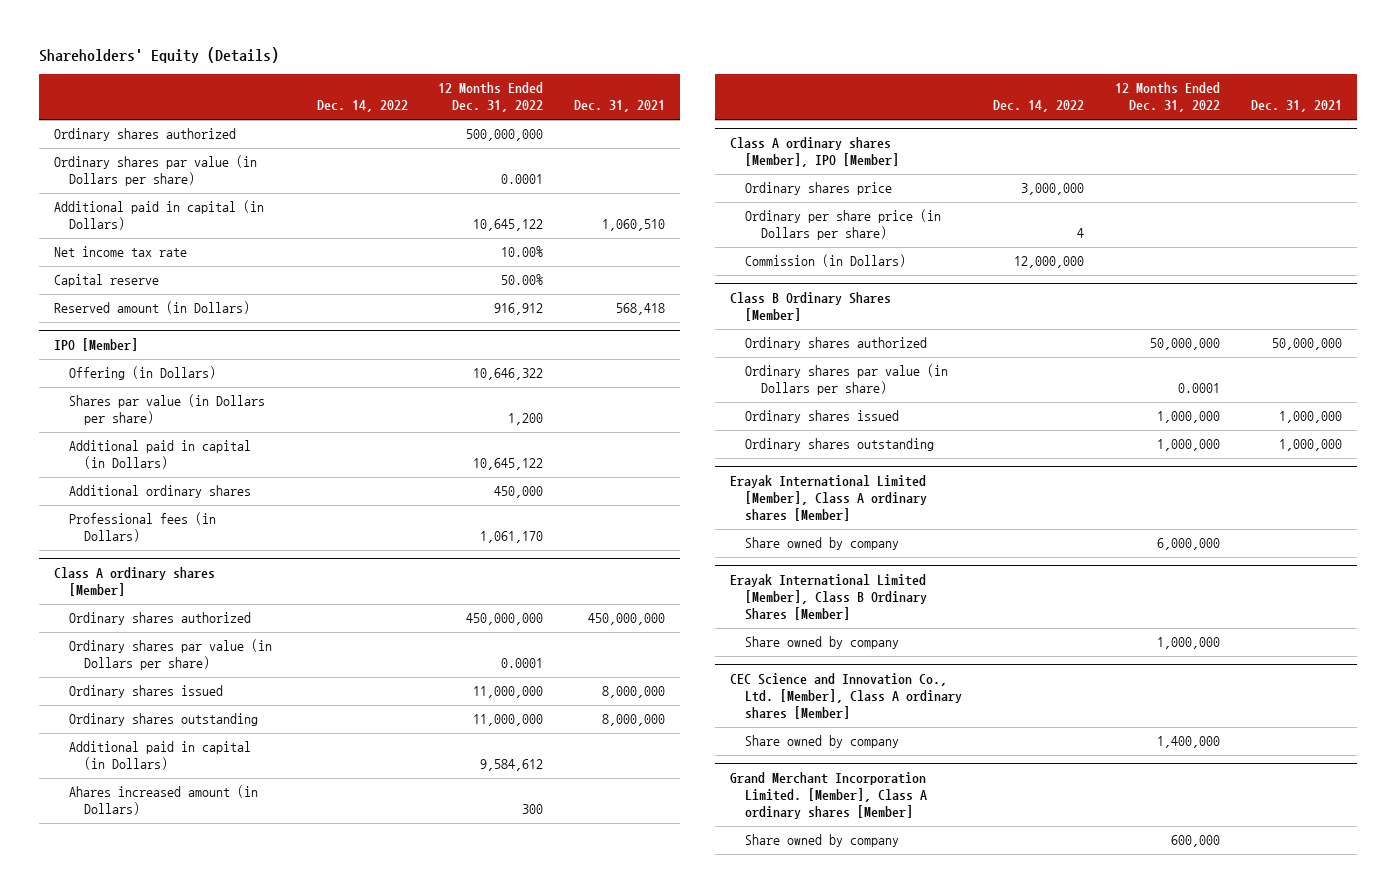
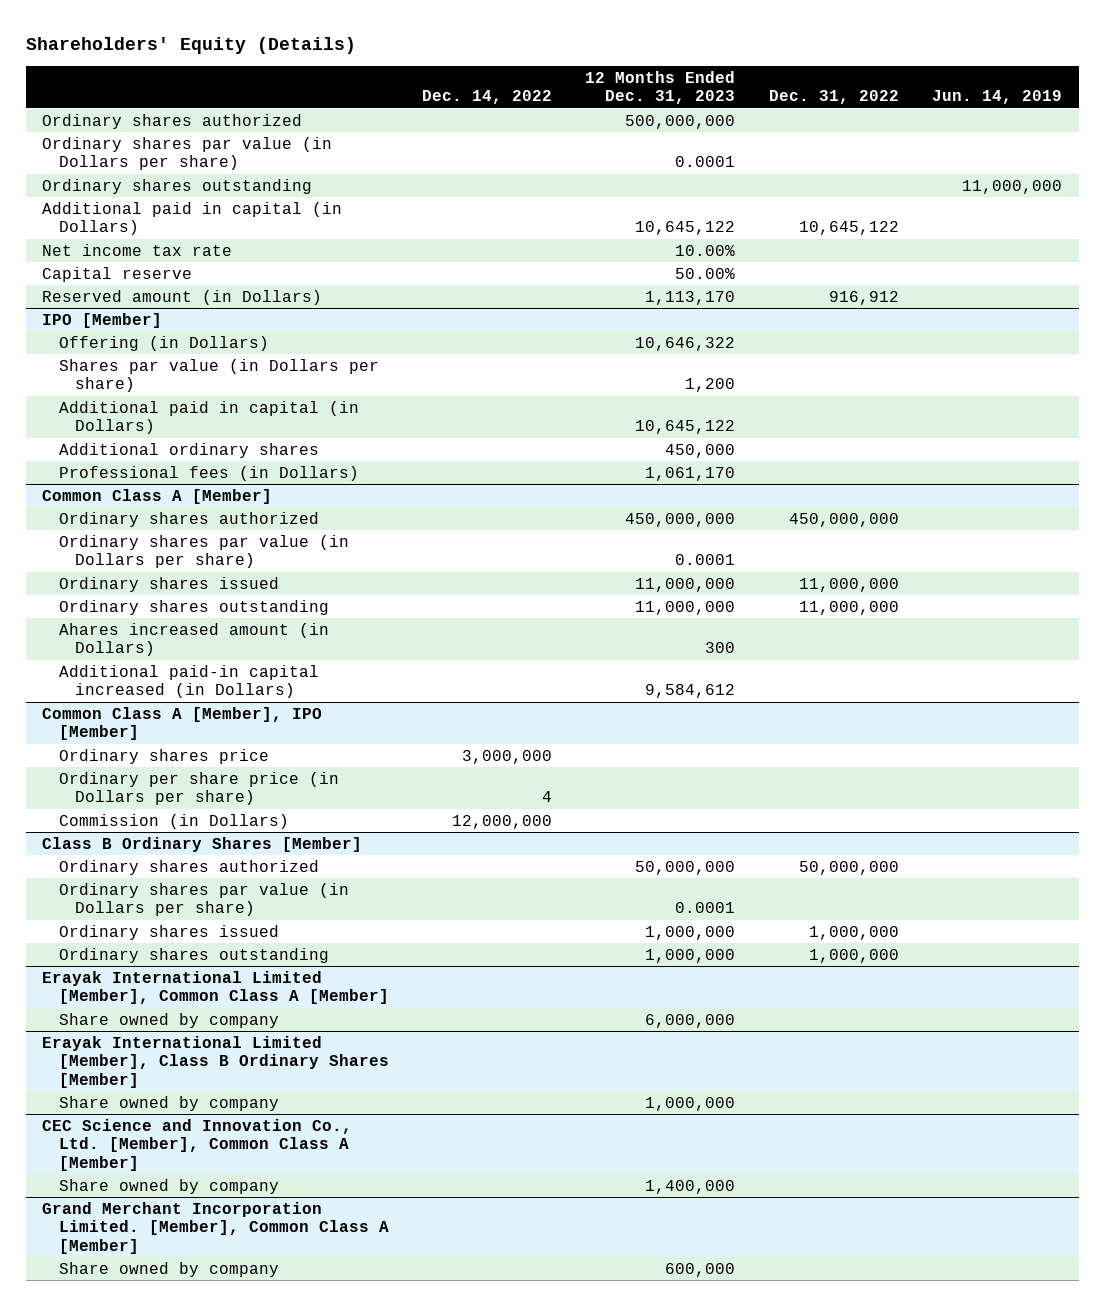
[438,82,544,113] 12 Months Ended Dec. 31, 2022 -> none
[574,100,666,113] Dec. 31, 2021 -> none
none -> [585,70,736,105] 12 Months Ended Dec. 31, 2023
none -> [768,90,899,105] Dec. 31, 2022
none -> [932,90,1063,105] Jun. 14, 2019
none -> [42,178,313,194] Ordinary shares outstanding
[53,566,215,596] Class A ordinary shares [Member] -> [42,488,273,504] Common Class A [Member]
[68,741,251,771] Additional paid in capital (in Dollars) -> none
none -> [58,664,319,699] Additional paid-in capital increased (in Dollars)
[730,136,900,167] Class A ordinary shares [Member], IPO [Member] -> [42,706,323,741] Common Class A [Member], IPO [Member]
[730,474,928,522] Erayak International Limited [Member], Class A ordinary shares [Member] -> [42,970,389,1005] Erayak International Limited [Member], Common Class A [Member]
[730,672,963,720] CEC Science and Innovation Co., Ltd. [Member], Class A ordinary shares [Member] -> [42,1118,353,1172] CEC Science and Innovation Co., Ltd. [Member], Common Class A [Member]
[730,771,928,820] Grand Merchant Incorporation Limited. [Member], Class A ordinary shares [Member] -> [42,1201,389,1255] Grand Merchant Incorporation Limited. [Member], Common Class A [Member]

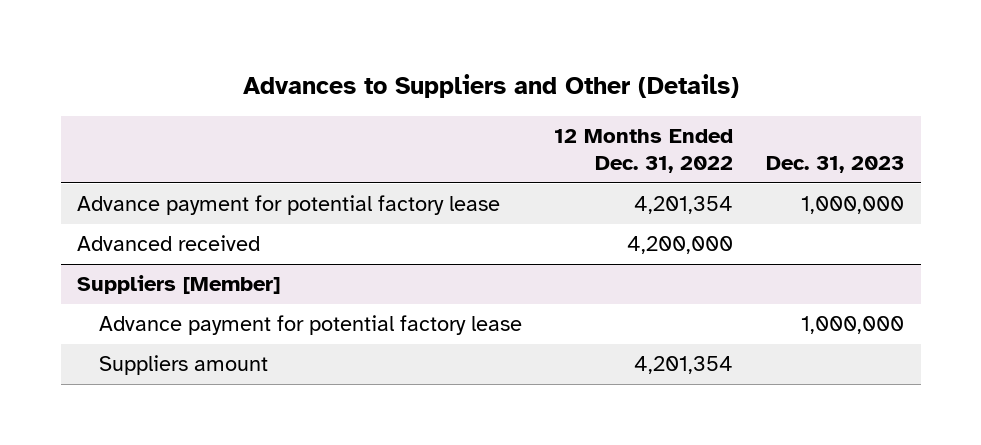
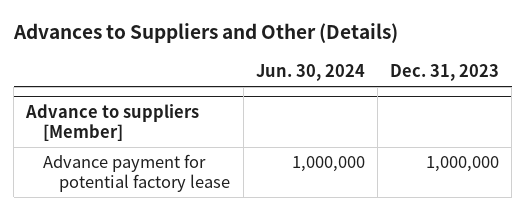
[554,129,734,174] 12 Months Ended Dec. 31, 2022 -> none
none -> [255,64,365,82] Jun. 30, 2024
[77,195,501,216] Advance payment for potential factory lease -> none
[77,235,261,252] Advanced received -> none
[77,275,281,295] Suppliers [Member] -> [25,104,200,141] Advance to suppliers [Member]
[98,355,268,376] Suppliers amount -> none

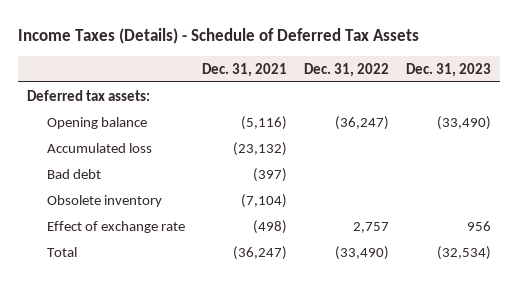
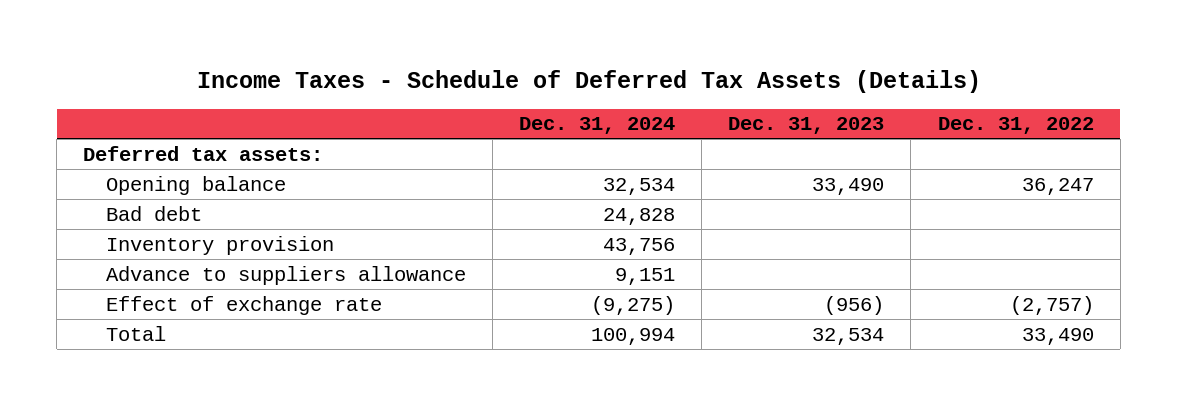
[18,28,420,45] Income Taxes (Details) - Schedule of Deferred Tax Assets -> [196,70,981,94] Income Taxes - Schedule of Deferred Tax Assets (Details)
[202,62,288,77] Dec. 31, 2021 -> none
none -> [518,117,675,135] Dec. 31, 2024
[47,142,153,153] Accumulated loss -> none
[335,115,390,130] (36,247) -> [1021,177,1094,195] 36,247
[437,115,492,130] (33,490) -> [812,177,885,195] 33,490
[47,194,163,207] Obsolete inventory -> none
none -> [105,235,334,255] Inventory provision
none -> [105,265,466,285] Advance to suppliers allowance
[353,221,390,233] 2,757 -> [1009,295,1094,315] (2,757)
[467,220,492,231] 956 -> [824,295,885,315] (956)
[335,245,390,260] (33,490) -> [1021,327,1094,345] 33,490
[437,245,492,260] (32,534) -> [812,327,885,345] 32,534

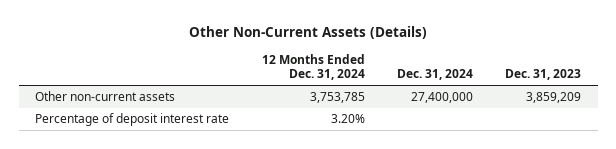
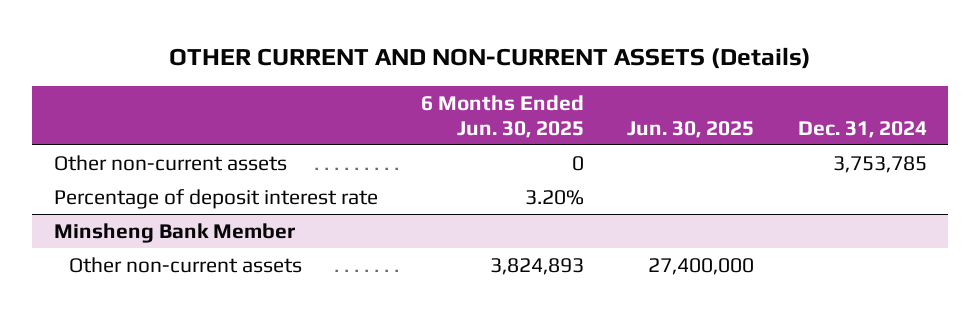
[189,26,428,40] Other Non-Current Assets (Details) -> [169,46,812,69] OTHER CURRENT AND NON-CURRENT ASSETS (Details)
[261,54,365,81] 12 Months Ended Dec. 31, 2024 -> none
[505,69,582,81] Dec. 31, 2023 -> none
none -> [420,94,584,138] 6 Months Ended Jun. 30, 2025
none -> [627,120,755,138] Jun. 30, 2025
[410,92,473,104] 27,400,000 -> [832,155,927,173] 3,753,785
none -> [53,222,295,243] Minsheng Bank Member
none -> [69,256,303,273] Other non-current assets

